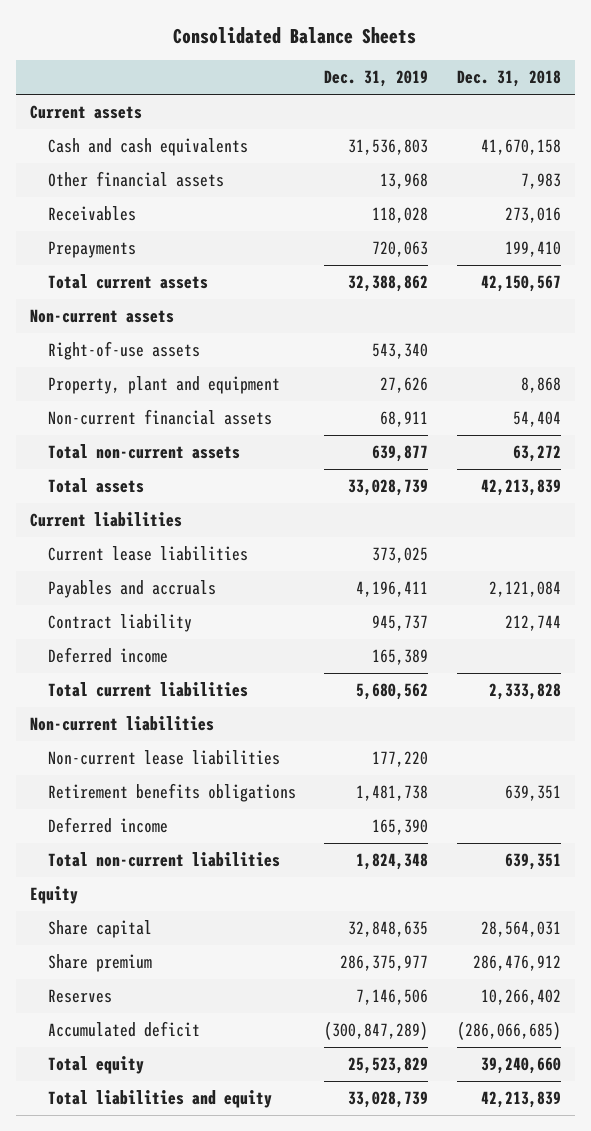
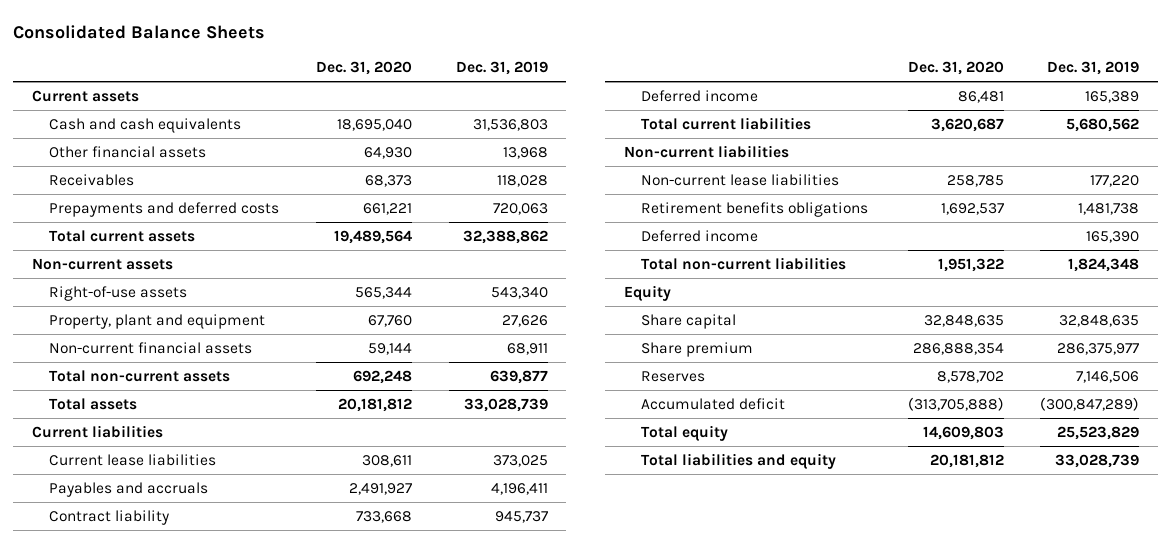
[456,70,561,88] Dec. 31, 2018 -> none
none -> [315,61,412,76] Dec. 31, 2020
[47,240,136,258] Prepayments -> [48,201,279,217] Prepayments and deferred costs

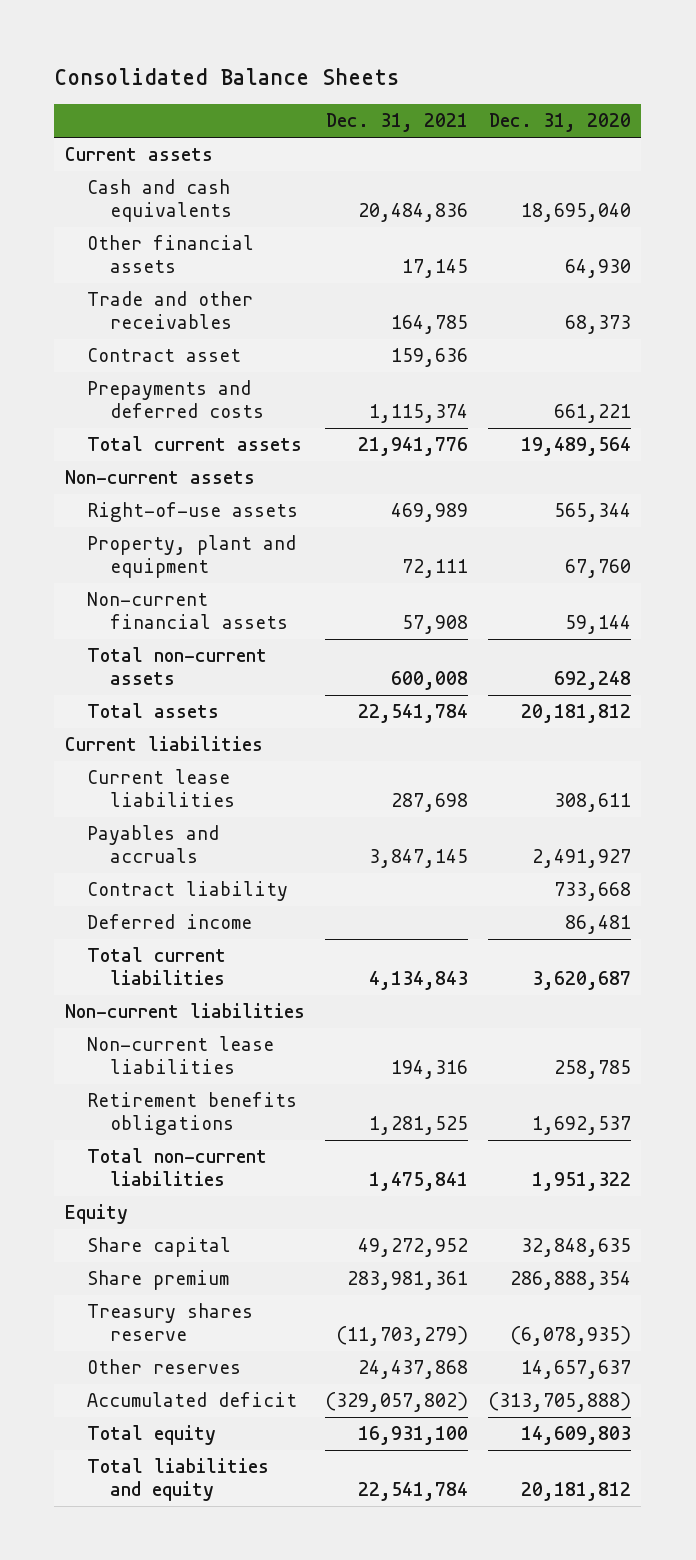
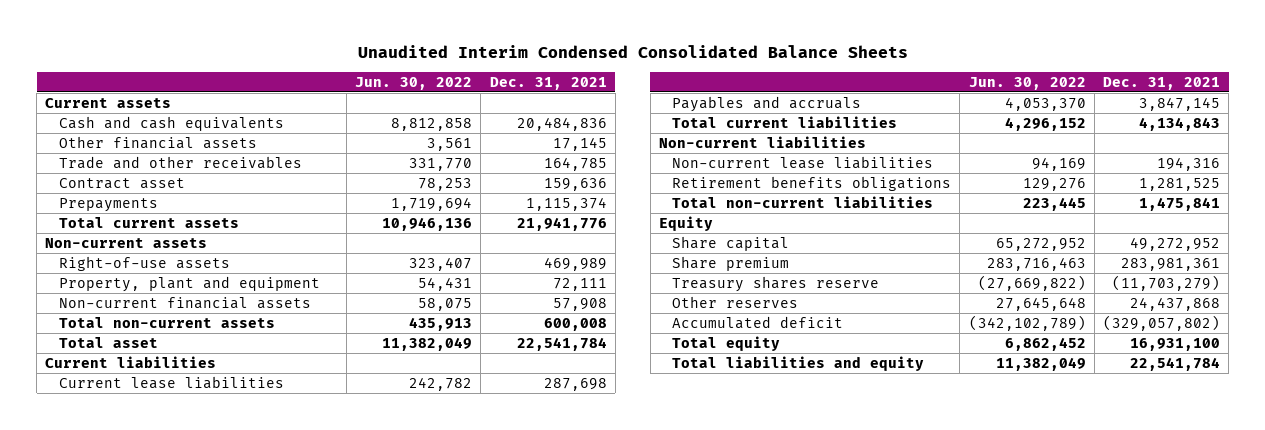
[54,67,400,85] Consolidated Balance Sheets -> [357,45,908,59] Unaudited Interim Condensed Consolidated Balance Sheets
[489,113,632,133] Dec. 31, 2020 -> none
none -> [355,76,473,90] Jun. 30, 2022
[87,380,265,419] Prepayments and deferred costs -> [58,197,158,212] Prepayments
[87,703,220,719] Total assets -> [58,336,158,348] Total asset
[87,881,289,902] Contract liability -> none
[87,914,253,930] Deferred income -> none

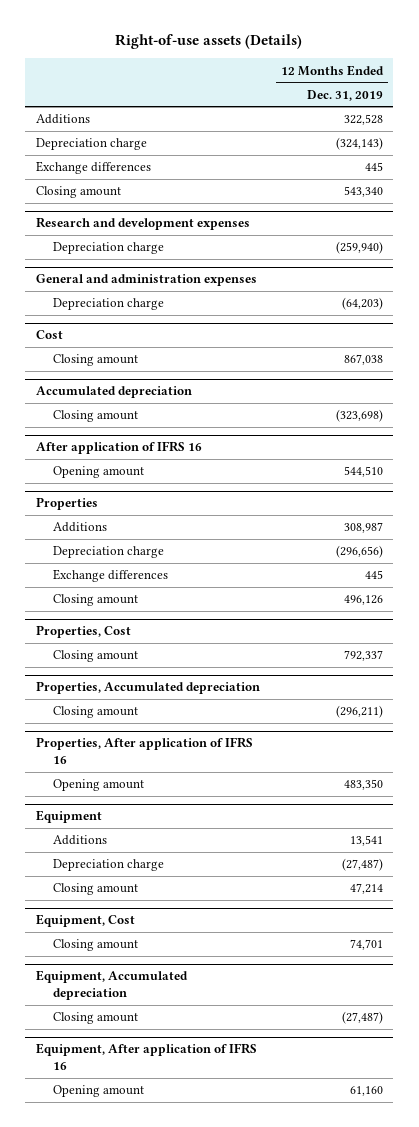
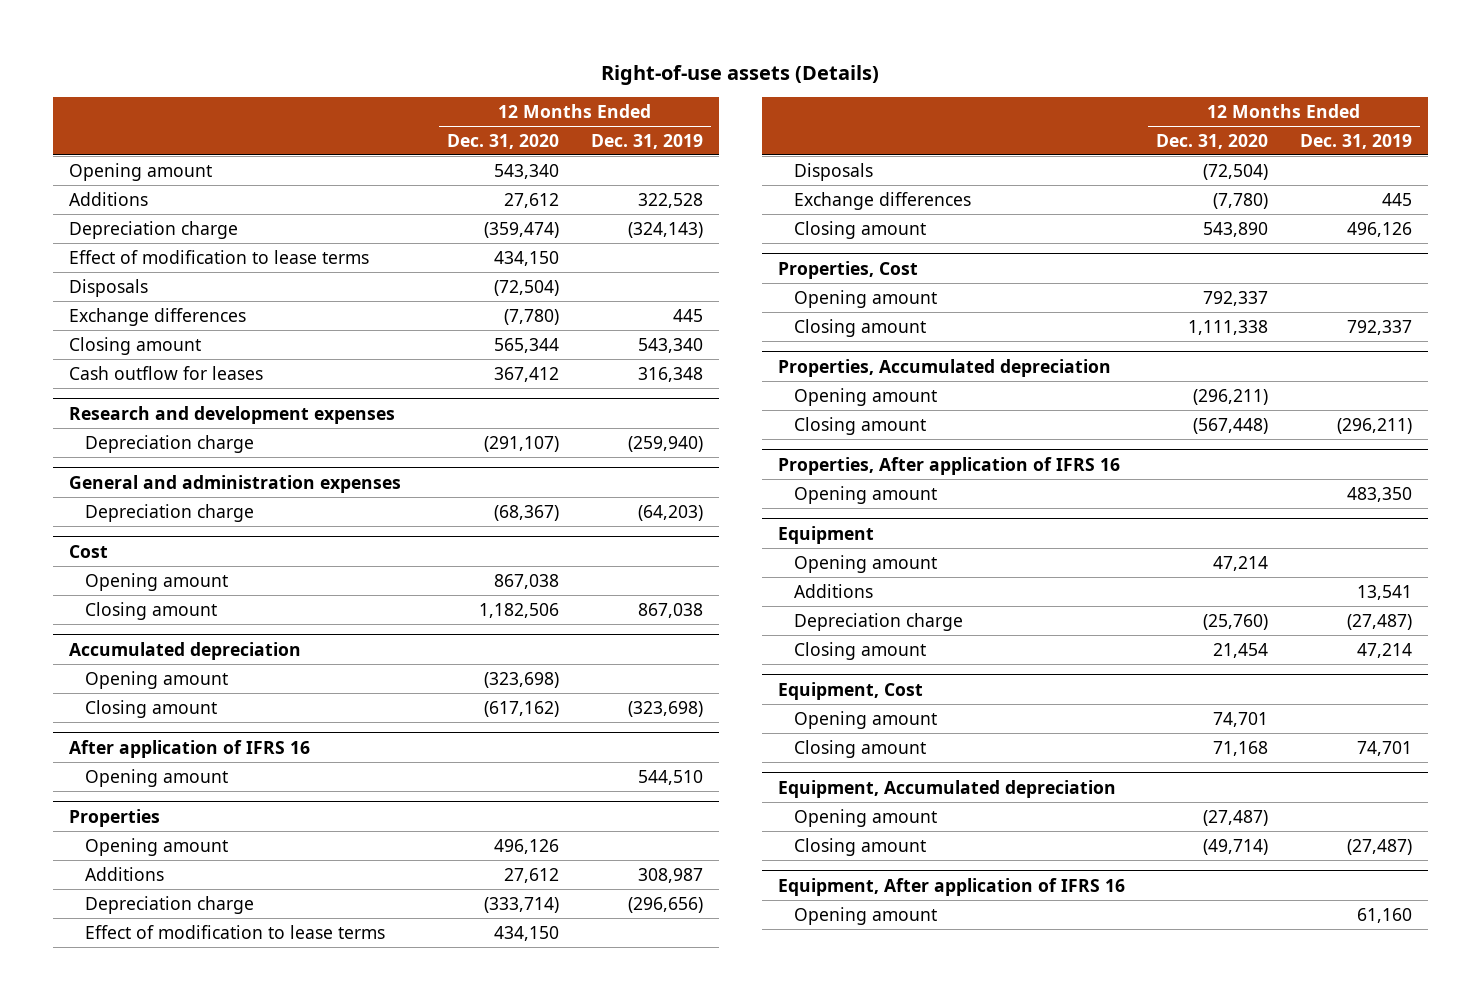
none -> [447,133,560,149] Dec. 31, 2020
none -> [68,162,212,181] Opening amount
none -> [68,249,369,264] Effect of modification to lease terms
none -> [68,278,148,297] Disposals
none -> [68,365,263,380] Cash outflow for leases
none -> [84,572,228,591] Opening amount
none -> [84,670,228,689] Opening amount
none -> [84,837,228,856] Opening amount
none -> [84,924,385,939] Effect of modification to lease terms
none -> [793,162,873,181] Disposals
none -> [793,289,937,308] Opening amount
none -> [793,387,937,406] Opening amount
none -> [793,554,937,573] Opening amount
none -> [793,710,937,729] Opening amount
none -> [793,808,937,827] Opening amount

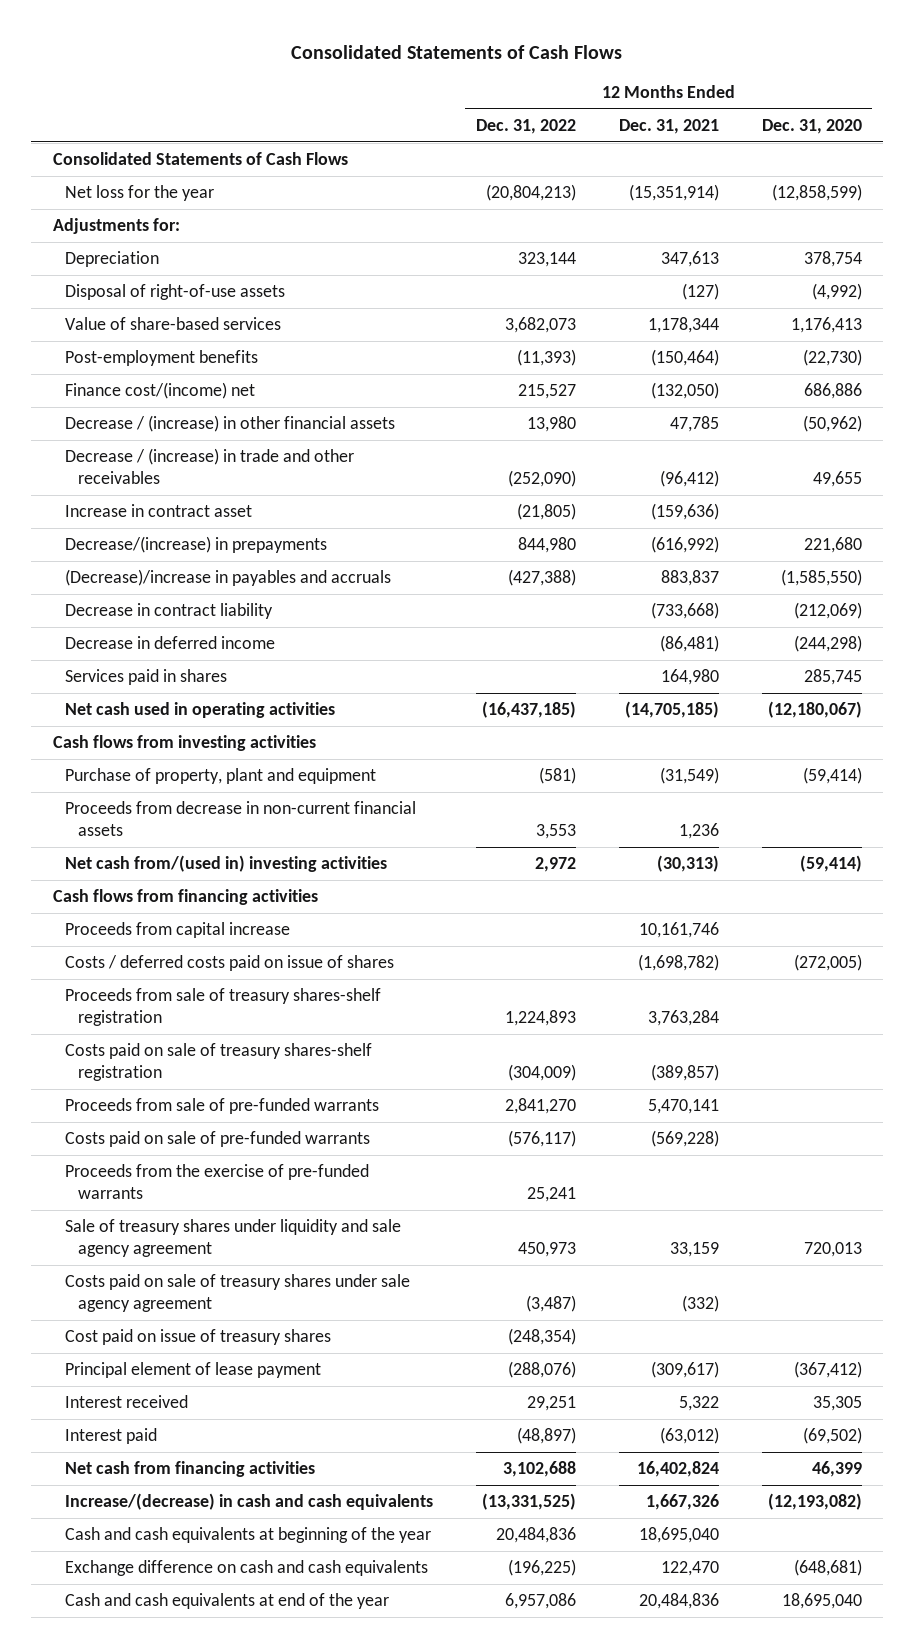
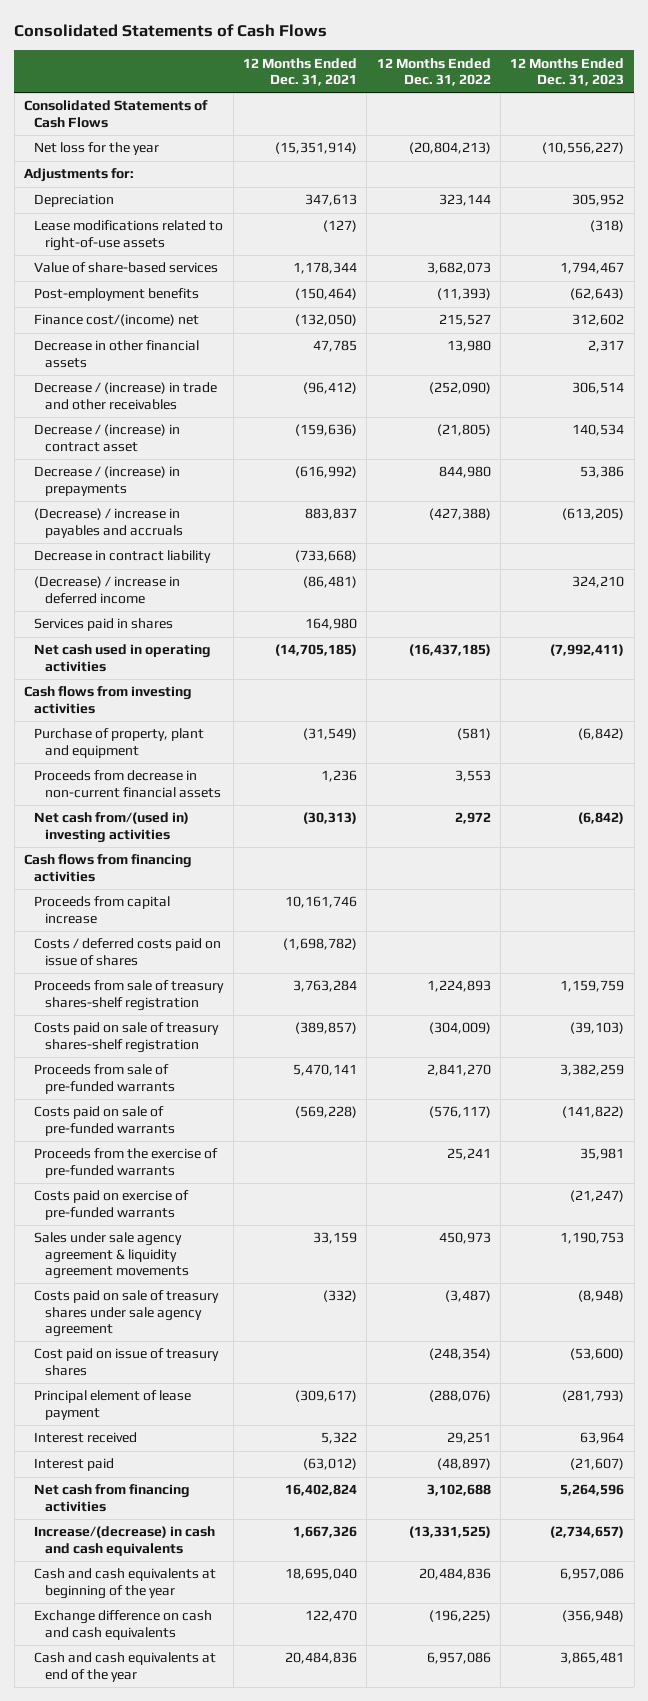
[761,118,862,134] Dec. 31, 2020 -> none
none -> [510,57,625,87] 12 Months Ended Dec. 31, 2023
[65,284,286,301] Disposal of right-of-use assets -> [34,220,224,251] Lease modifications related to right-of-use assets
[65,415,396,433] Decrease / (increase) in other financial assets -> [34,340,200,368] Decrease in other financial assets
[65,504,253,518] Increase in contract asset -> [34,424,181,452] Decrease / (increase) in contract asset
[65,536,328,554] Decrease/(increase) in prepayments -> [34,466,181,496] Decrease / (increase) in prepayments
[65,569,392,587] (Decrease)/increase in payables and accruals -> [34,508,183,538] (Decrease) / increase in payables and accruals
[65,636,276,650] Decrease in deferred income -> [34,576,181,604] (Decrease) / increase in deferred income
none -> [34,1190,190,1220] Costs paid on exercise of pre-funded warrants
[65,1219,402,1257] Sale of treasury shares under liquidity and sale agency agreement -> [34,1232,189,1280] Sales under sale agency agreement & liquidity agreement movements

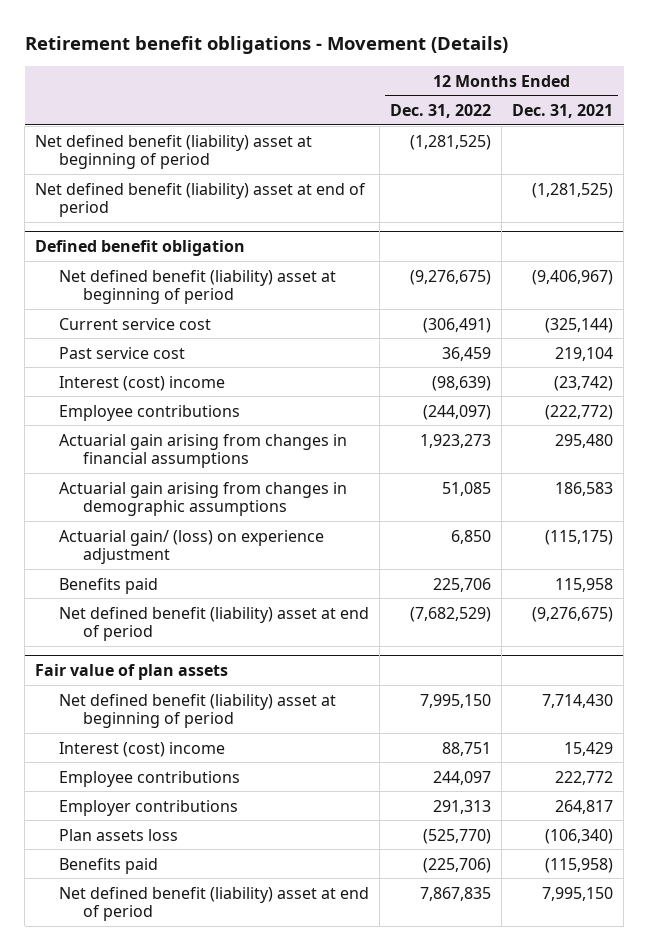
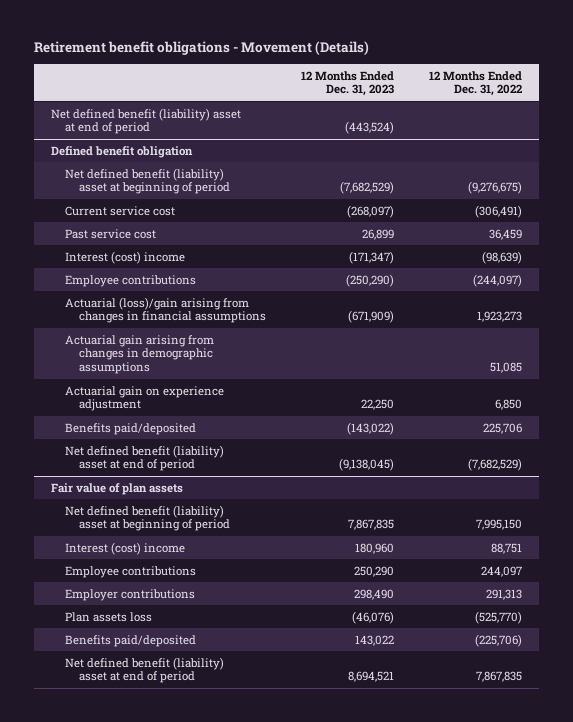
[512,103,614,118] Dec. 31, 2021 -> none
none -> [301,70,395,97] 12 Months Ended Dec. 31, 2023
[35,134,313,170] Net defined benefit (liability) asset at beginning of period -> none
[59,433,348,469] Actuarial gain arising from changes in financial assumptions -> [65,296,267,324] Actuarial (loss)/gain arising from changes in financial assumptions
[59,529,325,565] Actuarial gain/ (loss) on experience adjustment -> [65,385,225,412] Actuarial gain on experience adjustment
[59,577,159,594] Benefits paid -> [65,422,197,435] Benefits paid/deposited
[59,857,159,874] Benefits paid -> [65,634,197,647] Benefits paid/deposited

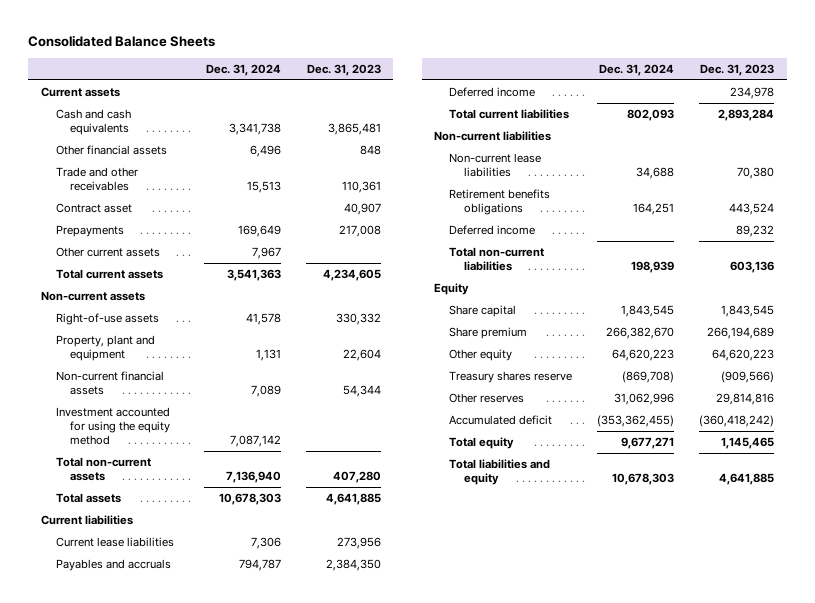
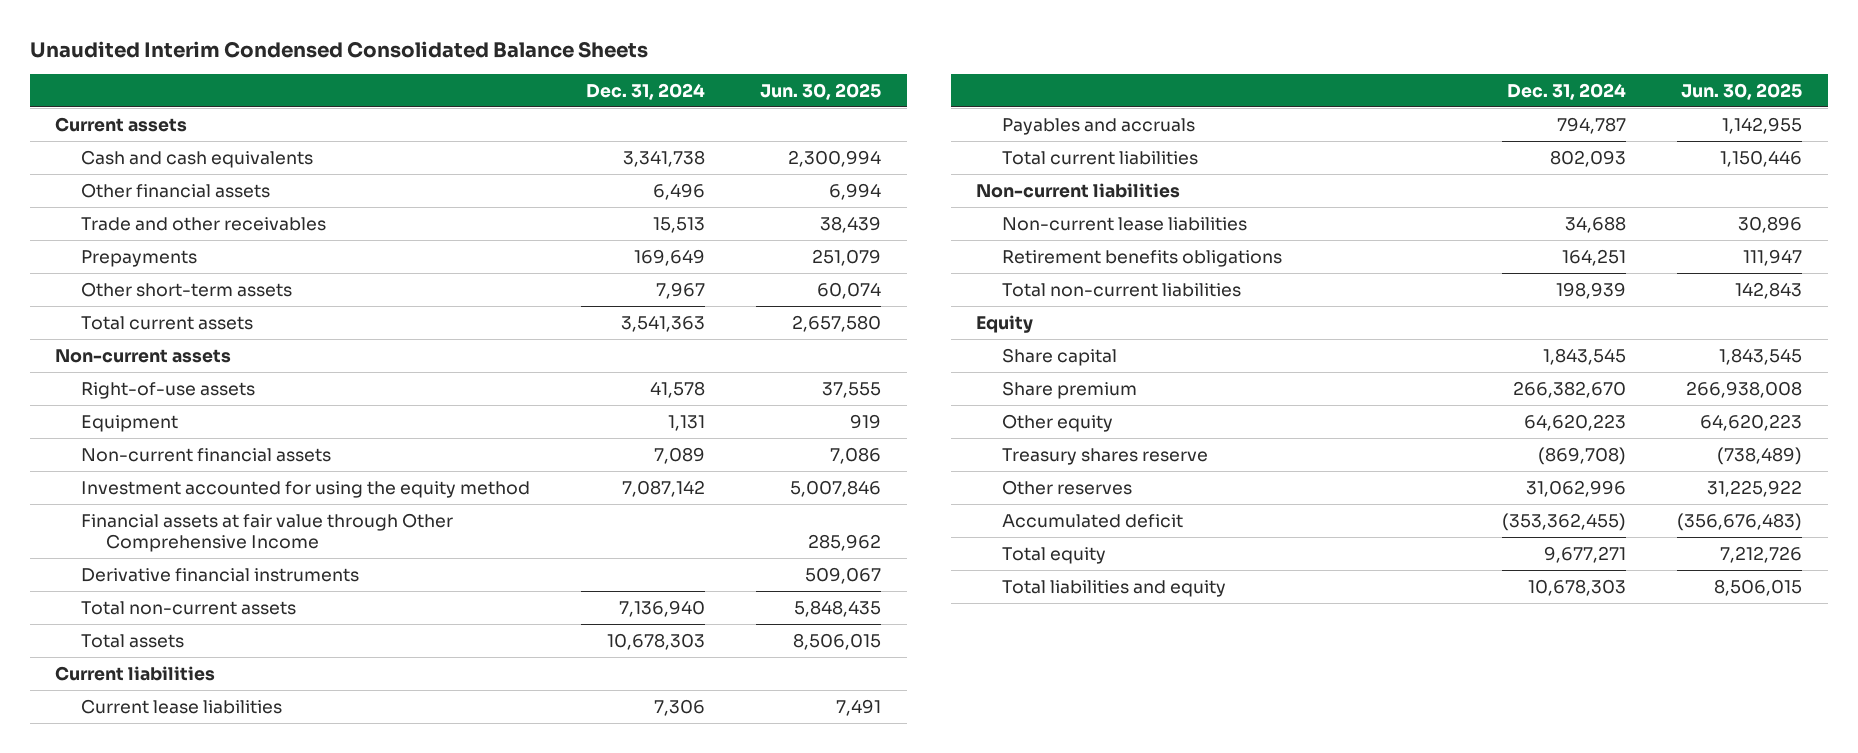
[28,35,216,48] Consolidated Balance Sheets -> [29,40,648,58] Unaudited Interim Condensed Consolidated Balance Sheets
[306,63,381,76] Dec. 31, 2023 -> none
none -> [760,82,882,100] Jun. 30, 2025
[55,203,132,214] Contract asset -> none
[55,247,160,258] Other current assets -> [80,281,292,297] Other short-term assets
[55,335,155,361] Property, plant and equipment -> [80,414,178,432] Equipment
none -> [80,512,453,553] Financial assets at fair value through Other Comprehensive Income
none -> [80,567,359,582] Derivative financial instruments
[449,87,536,98] Deferred income -> none
[449,225,536,236] Deferred income -> none

